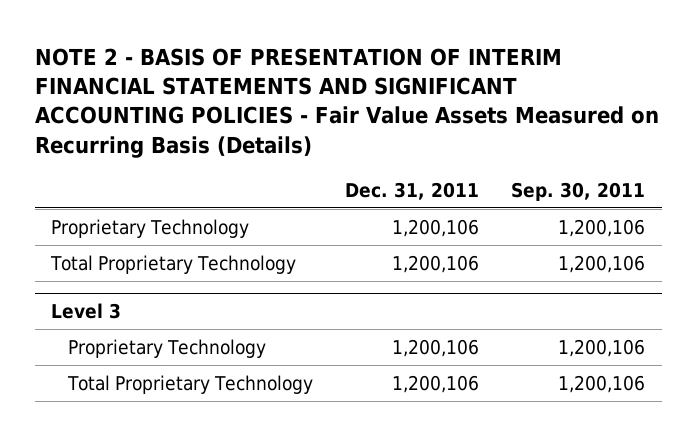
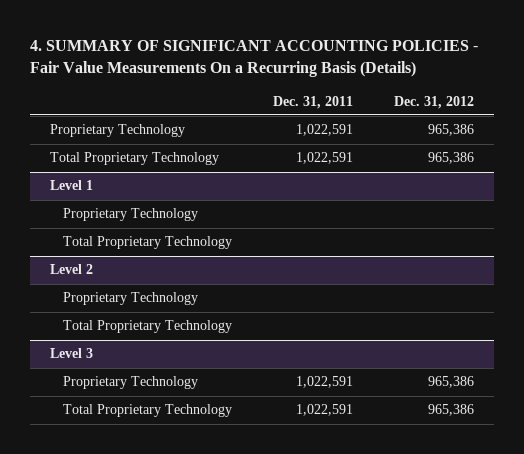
[35,47,660,158] NOTE 2 - BASIS OF PRESENTATION OF INTERIM FINANCIAL STATEMENTS AND SIGNIFICANT ACCOUNTING POLICIES - Fair Value Assets Measured on Recurring Basis (Details) -> [29,40,478,78] 4. SUMMARY OF SIGNIFICANT ACCOUNTING POLICIES - Fair Value Measurements On a Recurring Basis (Details)
[511,181,646,201] Sep. 30, 2011 -> none
none -> [393,95,474,109] Dec. 31, 2012
[392,218,480,237] 1,200,106 -> [295,124,353,137] 1,022,591
[392,254,480,273] 1,200,106 -> [295,152,353,165] 1,022,591
none -> [50,180,94,191] Level 1
none -> [62,208,198,222] Proprietary Technology
none -> [62,236,232,250] Total Proprietary Technology
none -> [50,264,94,275] Level 2
none -> [62,292,198,306] Proprietary Technology
none -> [62,320,232,334] Total Proprietary Technology
[392,338,480,357] 1,200,106 -> [295,376,353,389] 1,022,591
[392,374,480,393] 1,200,106 -> [295,404,353,417] 1,022,591

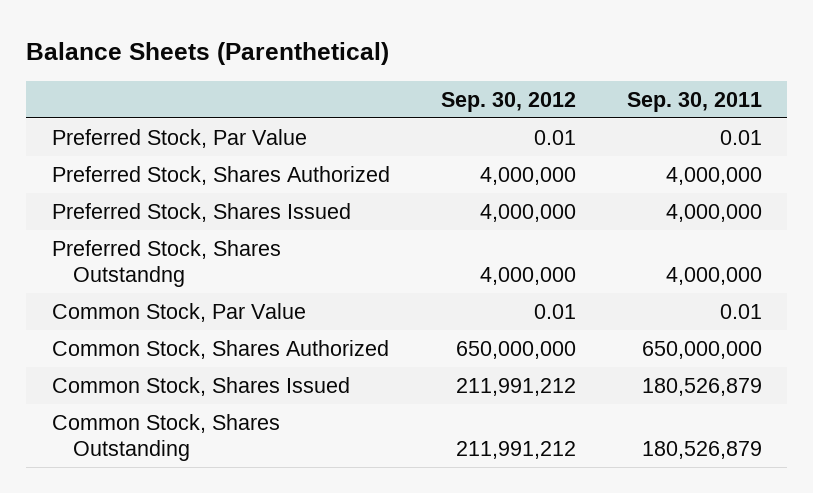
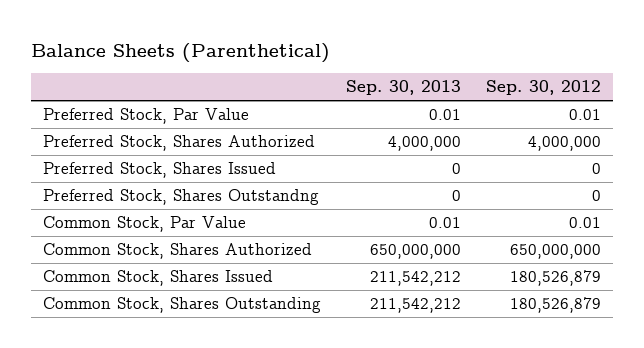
[626,91,762,112] Sep. 30, 2011 -> none
none -> [346,80,462,96] Sep. 30, 2013
[479,203,576,222] 4,000,000 -> [591,163,601,175] 0
[479,267,576,286] 4,000,000 -> [591,190,601,202] 0
[455,377,576,396] 211,991,212 -> [509,270,601,287] 180,526,879
[455,441,576,460] 211,991,212 -> [509,297,601,314] 180,526,879

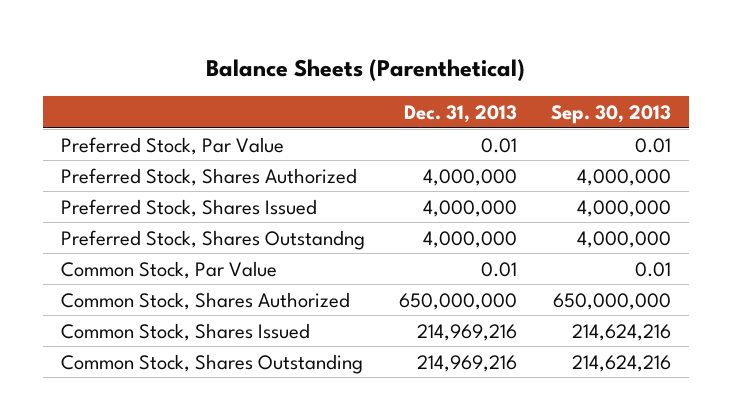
[485,80,601,96] Sep. 30, 2012 -> none
none -> [404,104,518,123] Dec. 31, 2013
[452,163,462,175] 0 -> [577,199,672,217] 4,000,000
[452,190,462,202] 0 -> [577,230,672,248] 4,000,000
[370,271,462,287] 211,542,212 -> [572,323,672,341] 214,624,216
[370,298,462,314] 211,542,212 -> [572,354,672,372] 214,624,216

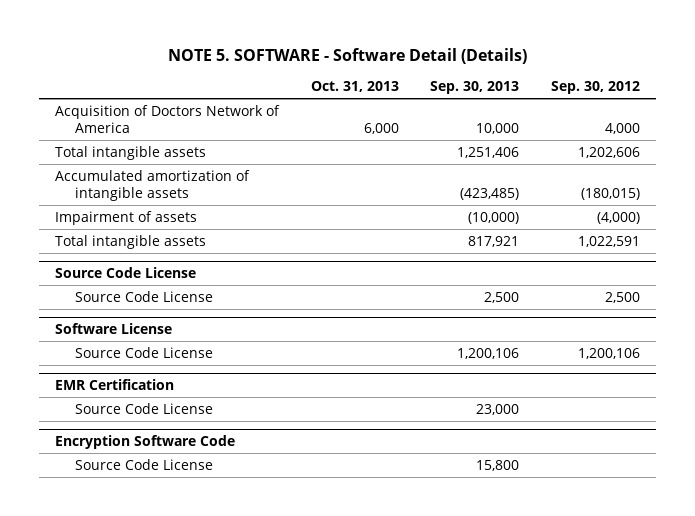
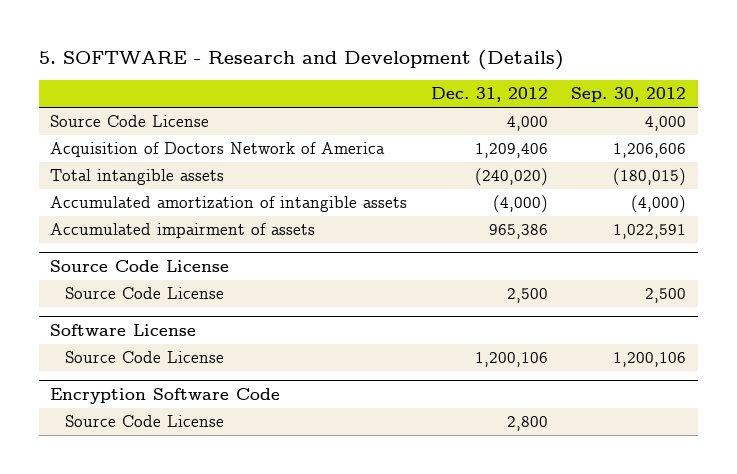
[167,47,527,64] NOTE 5. SOFTWARE - Software Detail (Details) -> [38,49,564,70] 5. SOFTWARE - Research and Development (Details)
[310,81,399,93] Oct. 31, 2013 -> none
[430,81,520,95] Sep. 30, 2013 -> none
none -> [430,87,548,103] Dec. 31, 2012
[54,234,206,249] Total intangible assets -> none
none -> [50,115,210,128] Source Code License
[605,122,641,134] 4,000 -> [613,143,687,159] 1,206,606
[578,146,641,158] 1,202,606 -> [613,168,687,187] (180,015)
[581,187,641,200] (180,015) -> [631,195,687,214] (4,000)
[54,210,197,225] Impairment of assets -> [50,223,316,239] Accumulated impairment of assets
[597,211,641,224] (4,000) -> [613,224,687,240] 1,022,591
[54,379,174,391] EMR Certification -> none
[74,402,213,414] Source Code License -> none

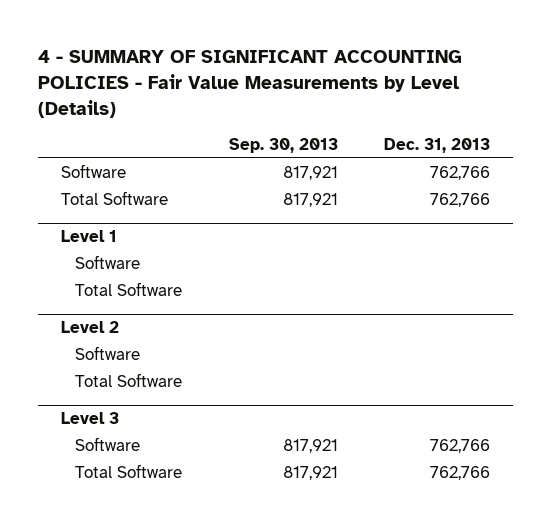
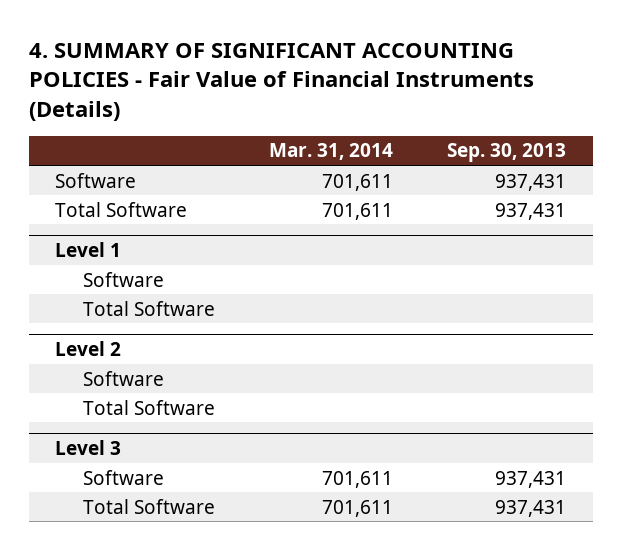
[37,50,462,118] 4 - SUMMARY OF SIGNIFICANT ACCOUNTING POLICIES - Fair Value Measurements by Level (Details) -> [28,42,534,121] 4. SUMMARY OF SIGNIFICANT ACCOUNTING POLICIES - Fair Value of Financial Instruments (Details)
[384,138,491,154] Dec. 31, 2013 -> none
none -> [269,143,394,161] Mar. 31, 2014
[282,166,338,181] 817,921 -> [495,173,567,191] 937,431
[282,193,338,208] 817,921 -> [495,202,567,220] 937,431
[282,439,338,454] 817,921 -> [495,470,567,488] 937,431
[282,466,338,481] 817,921 -> [495,499,567,517] 937,431

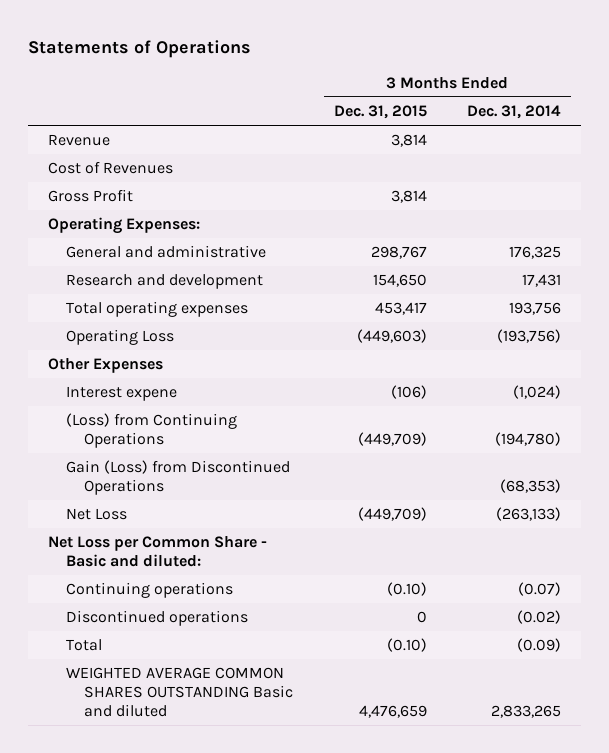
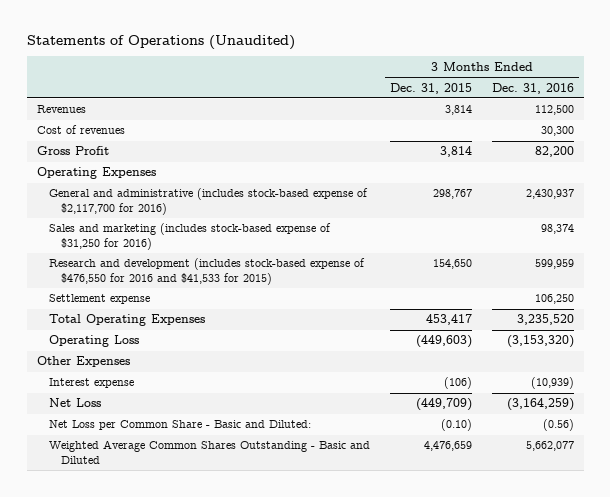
[28,39,252,58] Statements of Operations -> [26,34,295,50] Statements of Operations (Unaudited)
[467,105,562,120] Dec. 31, 2014 -> none
none -> [491,82,574,94] Dec. 31, 2016
[48,134,111,147] Revenue -> [36,105,86,114] Revenues
[48,161,174,175] Cost of Revenues -> [36,125,125,135] Cost of revenues
[48,217,201,235] Operating Expenses: -> [36,167,156,180] Operating Expenses
[66,245,267,259] General and administrative -> [48,188,368,215] General and administrative (includes stock-based expense of $2,117,700 for 2016)
none -> [48,223,331,250] Sales and marketing (includes stock-based expense of $31,250 for 2016)
[66,274,264,290] Research and development -> [48,258,365,285] Research and development (includes stock-based expense of $476,550 for 2016 and $41,533 for 2015)
none -> [48,294,150,305] Settlement expense
[66,301,249,318] Total operating expenses -> [48,314,205,327] Total Operating Expenses
[66,413,238,448] (Loss) from Continuing Operations -> none
[66,460,291,495] Gain (Loss) from Discontinued Operations -> none
[66,386,178,402] Interest expene -> [48,378,134,389] Interest expense
[48,536,268,567] Net Loss per Common Share - Basic and diluted: -> none
[66,582,234,599] Continuing operations -> none
[66,610,249,627] Discontinued operations -> none
[66,639,103,652] Total -> [48,420,311,431] Net Loss per Common Share - Basic and Diluted:
[66,667,294,717] WEIGHTED AVERAGE COMMON SHARES OUTSTANDING Basic and diluted -> [48,440,370,464] Weighted Average Common Shares Outstanding - Basic and Diluted

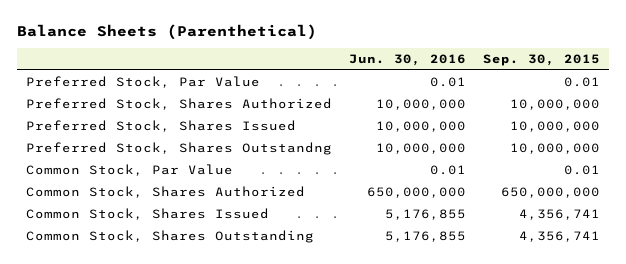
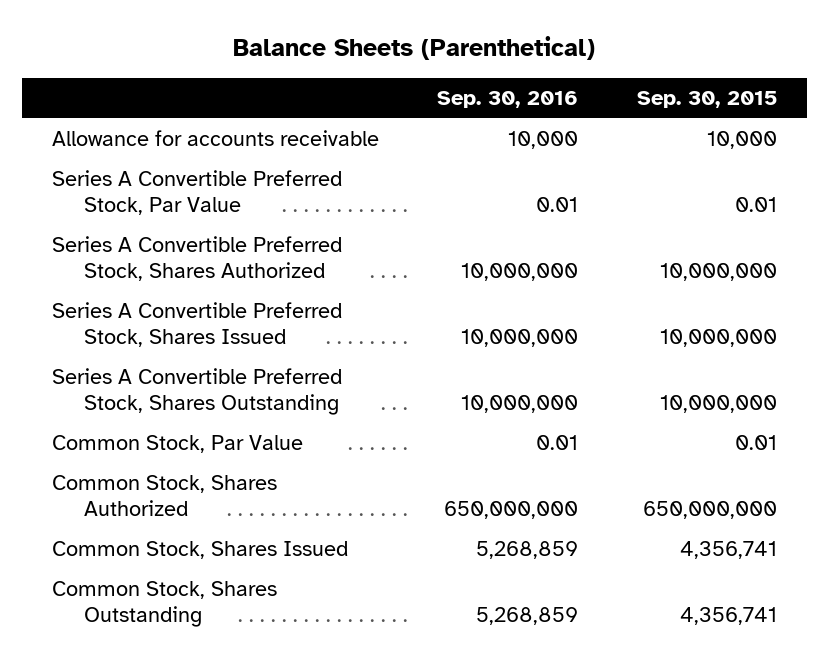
[348,54,466,67] Jun. 30, 2016 -> none
none -> [437,91,579,109] Sep. 30, 2016
none -> [51,130,379,147] Allowance for accounts receivable
[25,76,260,89] Preferred Stock, Par Value -> [51,170,342,216] Series A Convertible Preferred Stock, Par Value
[25,98,332,111] Preferred Stock, Shares Authorized -> [51,236,342,282] Series A Convertible Preferred Stock, Shares Authorized
[25,120,296,133] Preferred Stock, Shares Issued -> [51,302,342,348] Series A Convertible Preferred Stock, Shares Issued
[25,142,332,156] Preferred Stock, Shares Outstandng -> [51,368,342,416] Series A Convertible Preferred Stock, Shares Outstanding

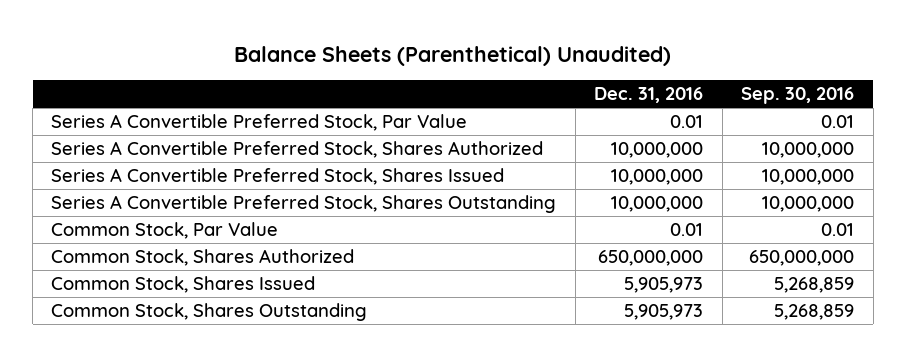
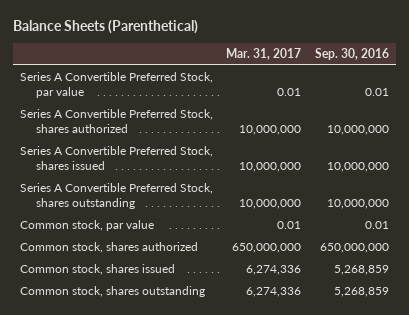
[233,45,671,66] Balance Sheets (Parenthetical) Unaudited) -> [13,20,199,35] Balance Sheets (Parenthetical)
[594,87,704,104] Dec. 31, 2016 -> none
none -> [226,48,302,61] Mar. 31, 2017
[51,113,468,131] Series A Convertible Preferred Stock, Par Value -> [19,72,213,99] Series A Convertible Preferred Stock, par value
[51,140,544,158] Series A Convertible Preferred Stock, Shares Authorized -> [19,109,213,134] Series A Convertible Preferred Stock, shares authorized
[51,167,505,185] Series A Convertible Preferred Stock, Shares Issued -> [19,146,213,171] Series A Convertible Preferred Stock, shares issued
[51,194,557,213] Series A Convertible Preferred Stock, Shares Outstanding -> [19,183,213,210] Series A Convertible Preferred Stock, shares outstanding
[51,221,279,239] Common Stock, Par Value -> [19,220,154,232] Common stock, par value
[51,248,355,266] Common Stock, Shares Authorized -> [19,242,198,254] Common stock, shares authorized
[51,275,316,293] Common Stock, Shares Issued -> [19,264,175,276] Common stock, shares issued
[51,302,368,321] Common Stock, Shares Outstanding -> [19,286,205,298] Common stock, shares outstanding

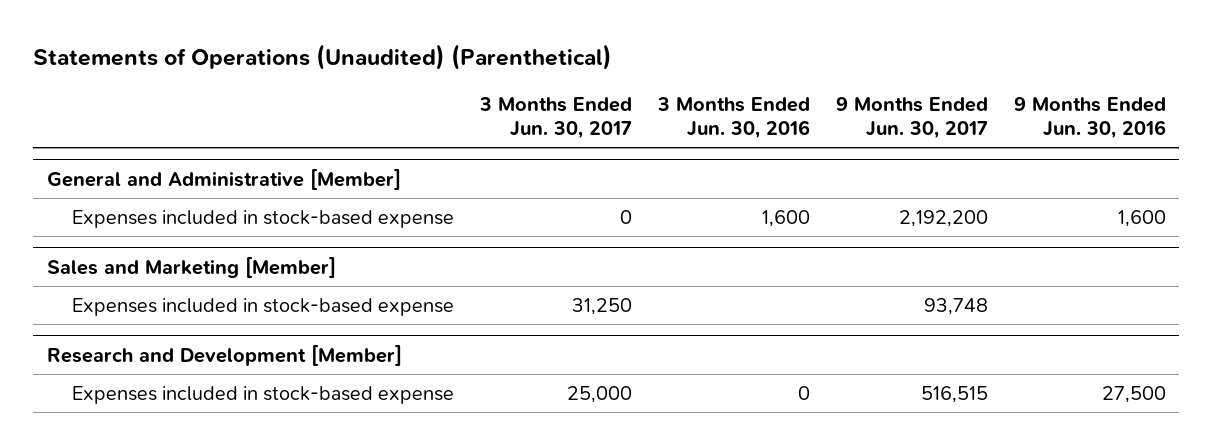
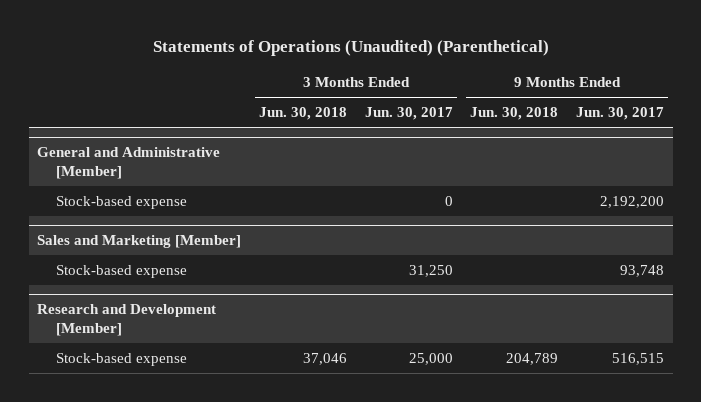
[656,97,810,139] 3 Months Ended Jun. 30, 2016 -> none
[1014,97,1167,139] 9 Months Ended Jun. 30, 2016 -> none
none -> [259,106,348,120] Jun. 30, 2018
none -> [470,106,559,120] Jun. 30, 2018
[71,210,454,229] Expenses included in stock-based expense -> [55,195,187,209] Stock-based expense
[71,298,454,317] Expenses included in stock-based expense -> [55,264,187,278] Stock-based expense
[71,386,454,405] Expenses included in stock-based expense -> [55,352,187,366] Stock-based expense

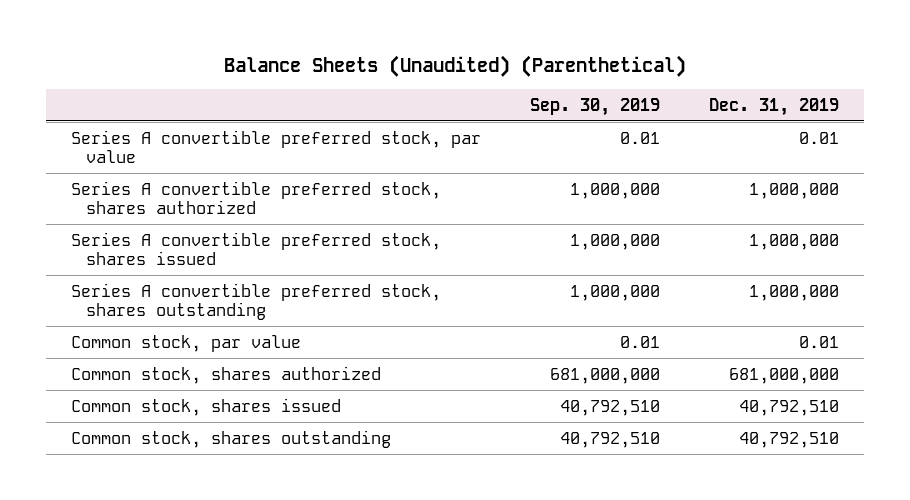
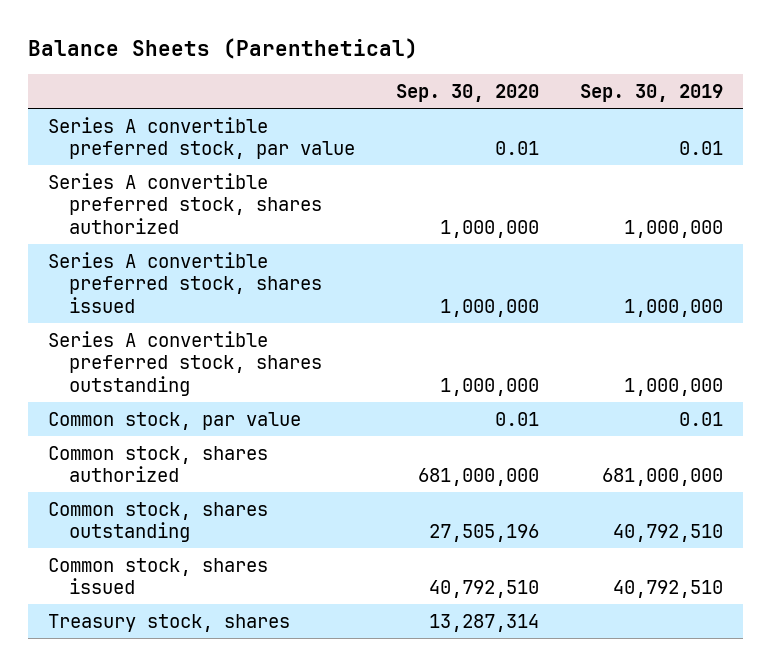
[224,55,687,78] Balance Sheets (Unaudited) (Parenthetical) -> [27,38,418,60] Balance Sheets (Parenthetical)
[709,97,840,116] Dec. 31, 2019 -> none
none -> [396,83,540,102] Sep. 30, 2020
[70,397,341,416] Common stock, shares issued -> [48,557,269,595] Common stock, shares issued
none -> [48,613,291,632] Treasury stock, shares

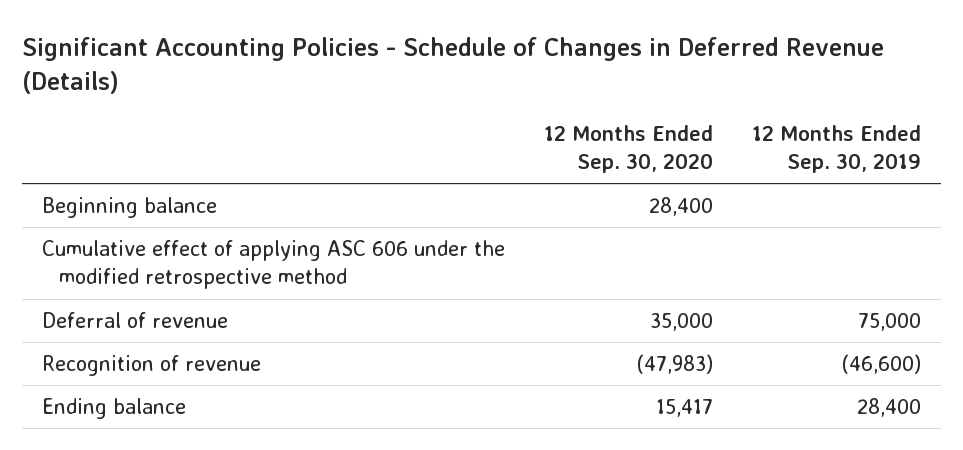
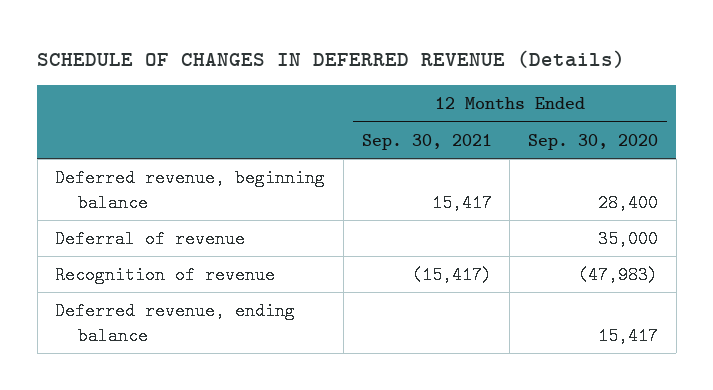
[22,37,885,94] Significant Accounting Policies - Schedule of Changes in Deferred Revenue (Details) -> [37,50,626,69] SCHEDULE OF CHANGES IN DEFERRED REVENUE (Details)
[752,124,922,174] 12 Months Ended Sep. 30, 2019 -> none
none -> [361,133,492,150] Sep. 30, 2021
[41,240,505,290] Cumulative effect of applying ASC 606 under the modified retrospective method -> none
[41,197,217,219] Beginning balance -> [55,168,326,212] Deferred revenue, beginning balance
[41,398,186,420] Ending balance -> [55,301,296,345] Deferred revenue, ending balance

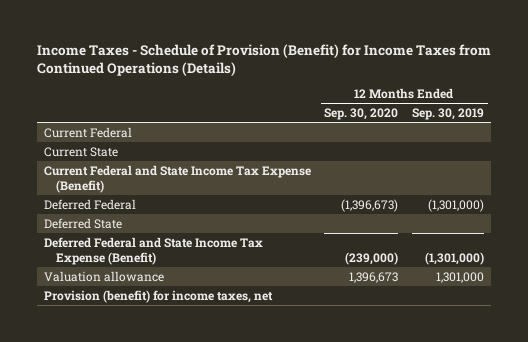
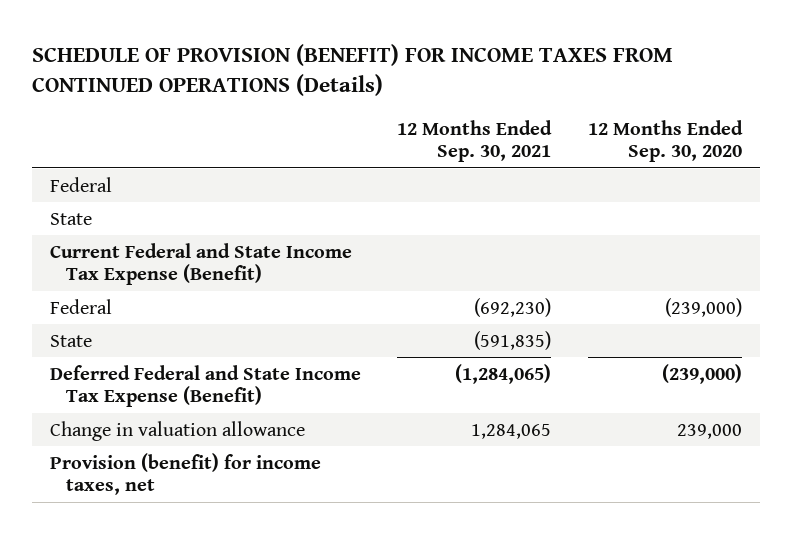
[36,43,491,77] Income Taxes - Schedule of Provision (Benefit) for Income Taxes from Continued Operations (Details) -> [31,44,673,97] SCHEDULE OF PROVISION (BENEFIT) FOR INCOME TAXES FROM CONTINUED OPERATIONS (Details)
[412,108,485,121] Sep. 30, 2019 -> none
none -> [397,119,553,163] 12 Months Ended Sep. 30, 2021
[43,126,132,138] Current Federal -> [49,176,112,192] Federal
[43,146,118,157] Current State -> [49,212,92,225] State
[43,198,136,210] Deferred Federal -> [49,298,112,314] Federal
[341,198,399,212] (1,396,673) -> [664,297,742,317] (239,000)
[43,217,122,229] Deferred State -> [49,334,92,347] State
[43,270,164,282] Valuation allowance -> [49,420,305,441] Change in valuation allowance
[349,271,399,283] 1,396,673 -> [676,423,742,439] 239,000

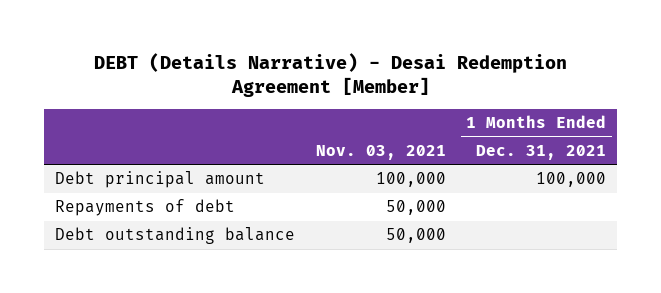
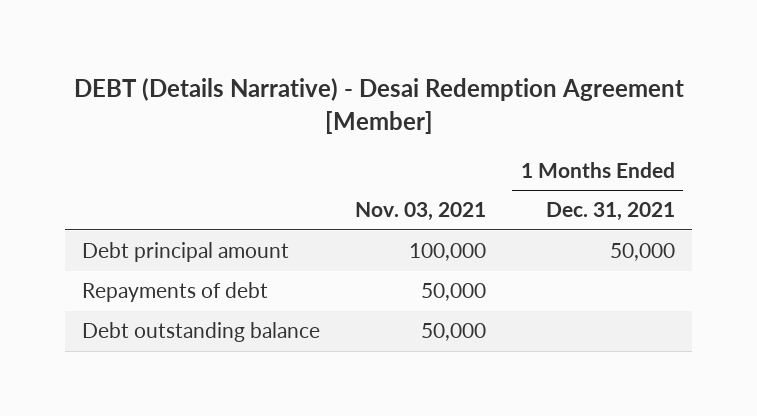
[536,172,607,188] 100,000 -> [609,243,675,262] 50,000

